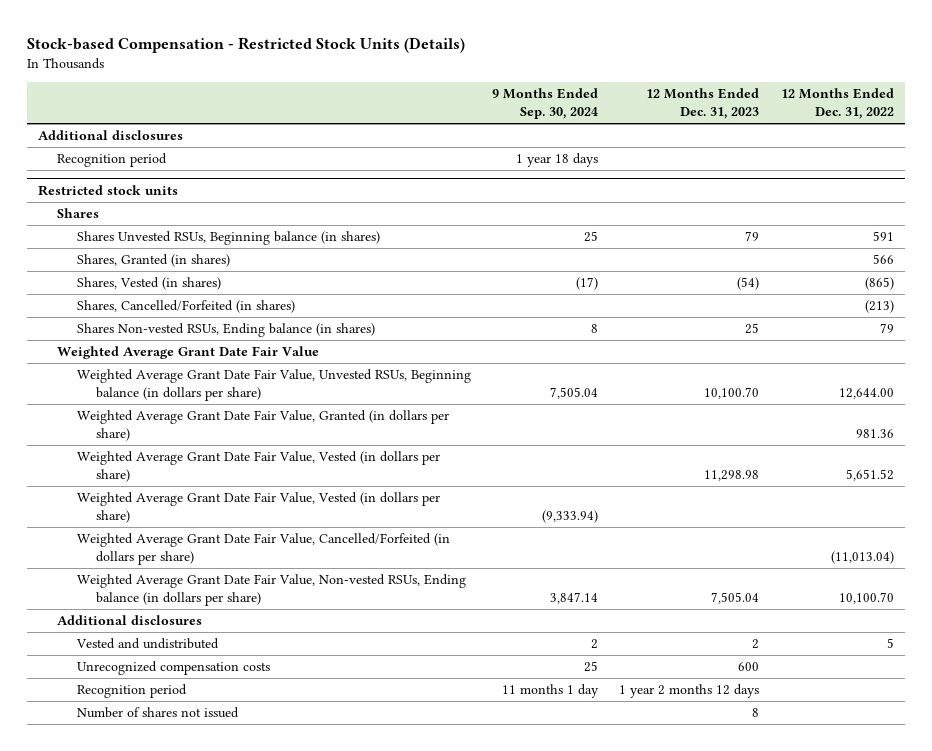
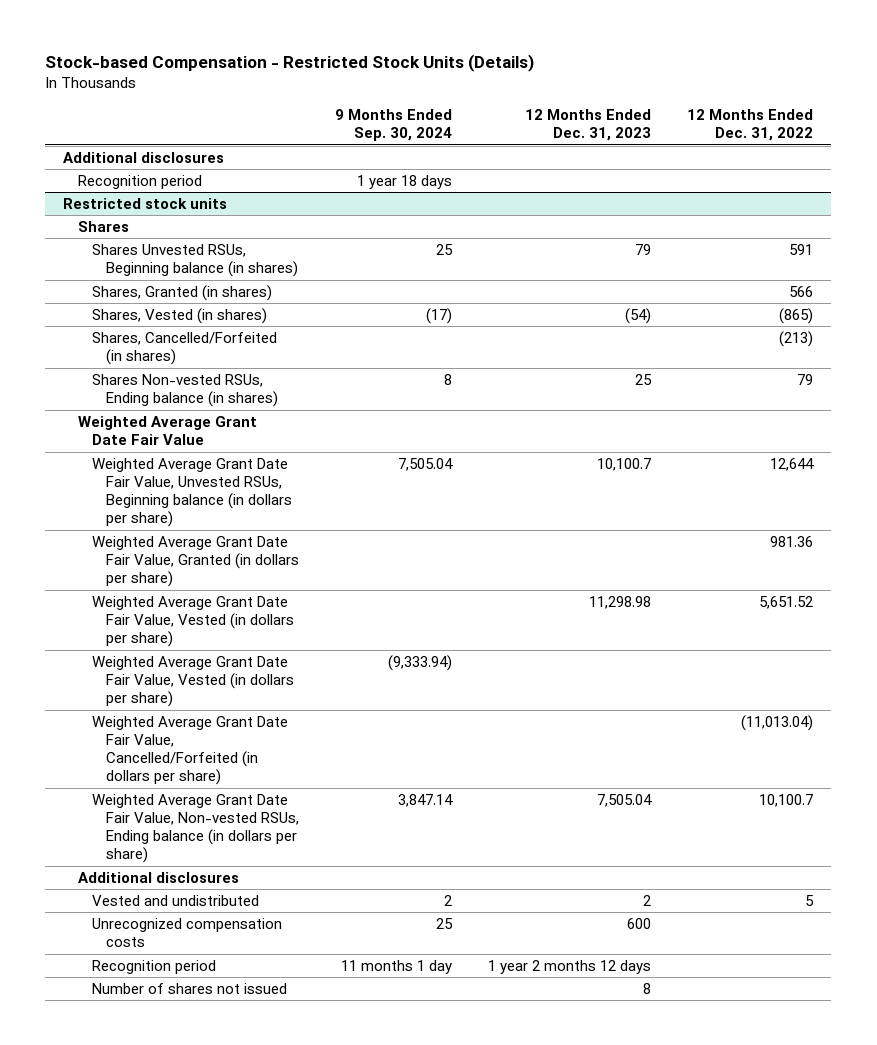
[704,386,760,399] 10,100.70 -> [597,458,652,472] 10,100.7
[838,387,894,399] 12,644.00 -> [770,458,815,472] 12,644
[838,591,894,604] 10,100.70 -> [759,794,814,808] 10,100.7

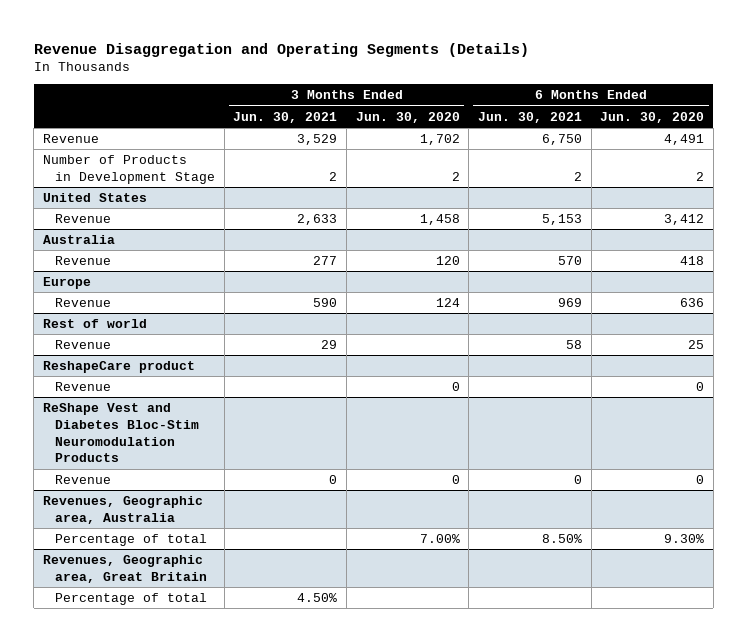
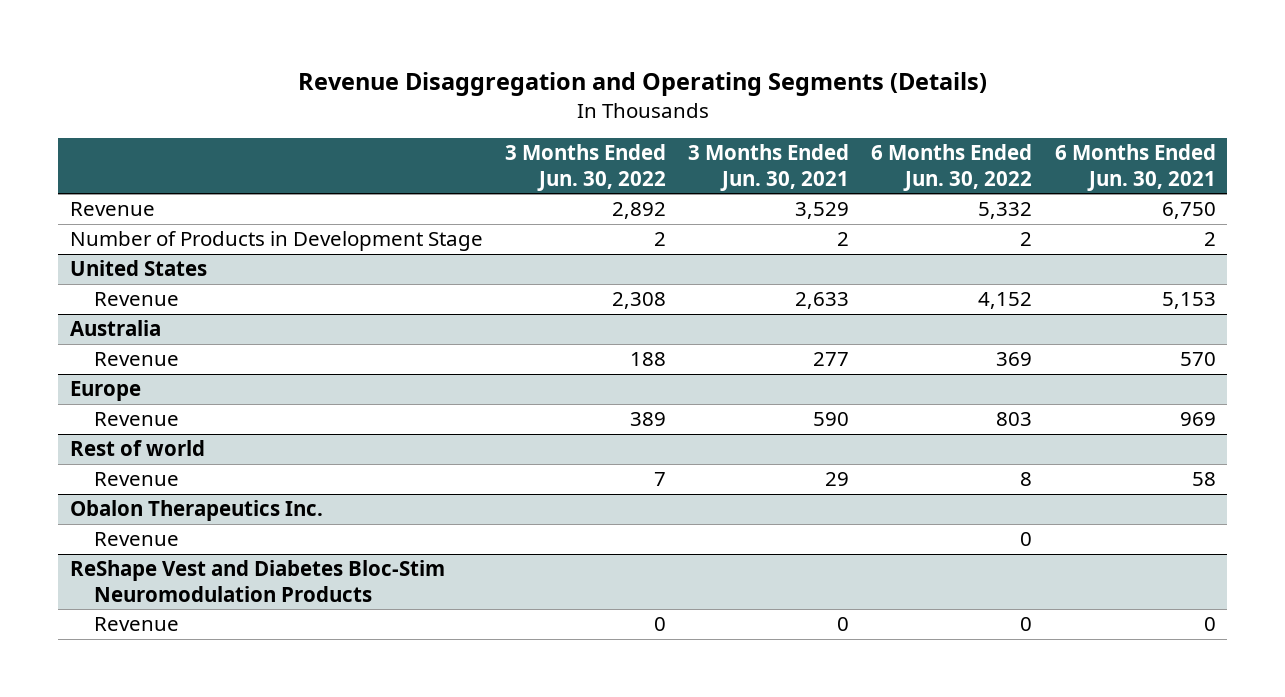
[355,111,460,123] Jun. 30, 2020 -> none
[600,111,705,123] Jun. 30, 2020 -> none
none -> [504,144,666,191] 3 Months Ended Jun. 30, 2022
none -> [871,144,1033,191] 6 Months Ended Jun. 30, 2022
[43,360,196,373] ReshapeCare product -> none
none -> [69,500,323,522] Obalon Therapeutics Inc.
[43,495,204,524] Revenues, Geographic area, Australia -> none
[55,533,208,546] Percentage of total -> none
[43,554,208,583] Revenues, Geographic area, Great Britain -> none
[55,592,208,605] Percentage of total -> none

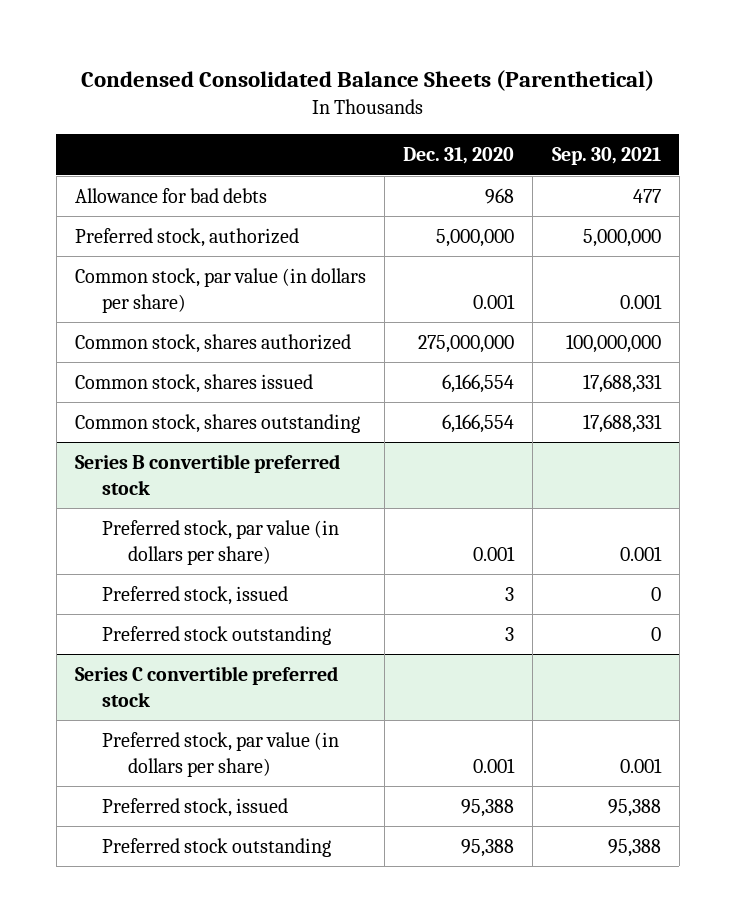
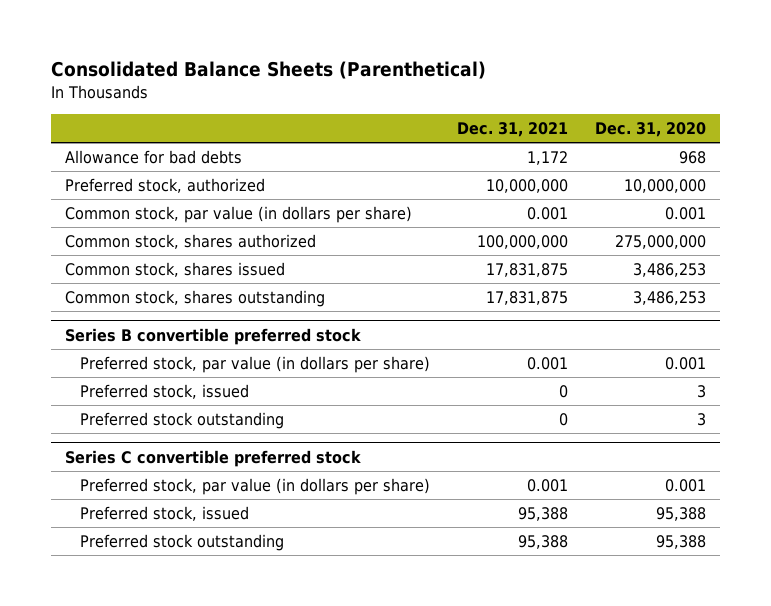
[80,70,654,92] Condensed Consolidated Balance Sheets (Parenthetical) -> [51,61,487,80] Consolidated Balance Sheets (Parenthetical)
[551,147,661,166] Sep. 30, 2021 -> none
none -> [457,121,569,137] Dec. 31, 2021
[436,229,515,248] 5,000,000 -> [624,178,707,193] 10,000,000
[442,374,515,394] 6,166,554 -> [633,262,707,277] 3,486,253
[442,414,515,434] 6,166,554 -> [633,290,707,305] 3,486,253

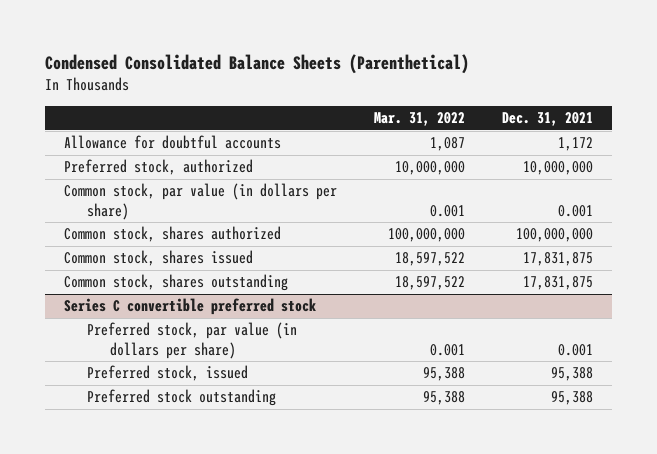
[51,61,487,80] Consolidated Balance Sheets (Parenthetical) -> [45,54,470,75] Condensed Consolidated Balance Sheets (Parenthetical)
[595,121,707,137] Dec. 31, 2020 -> none
none -> [374,112,466,127] Mar. 31, 2022
[65,149,243,164] Allowance for bad debts -> [64,135,282,150] Allowance for doubtful accounts
[65,327,362,345] Series B convertible preferred stock -> none
[79,355,430,373] Preferred stock, par value (in dollars per share) -> none
[79,383,249,399] Preferred stock, issued -> none
[79,411,284,429] Preferred stock outstanding -> none

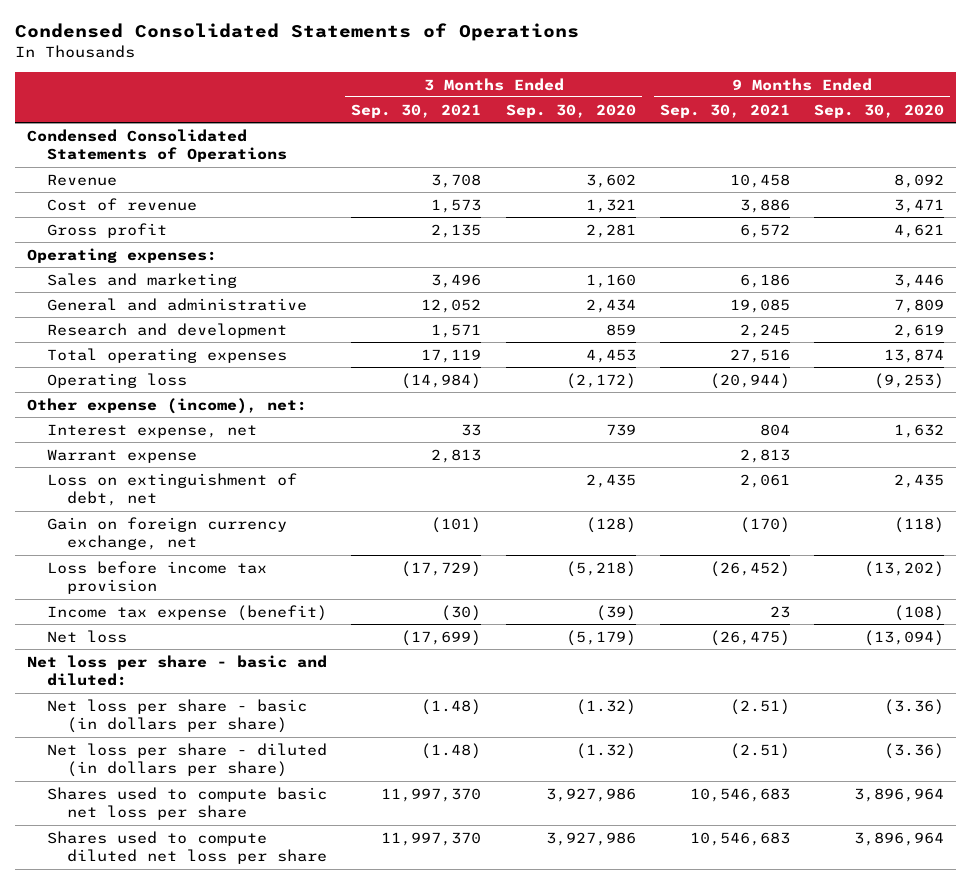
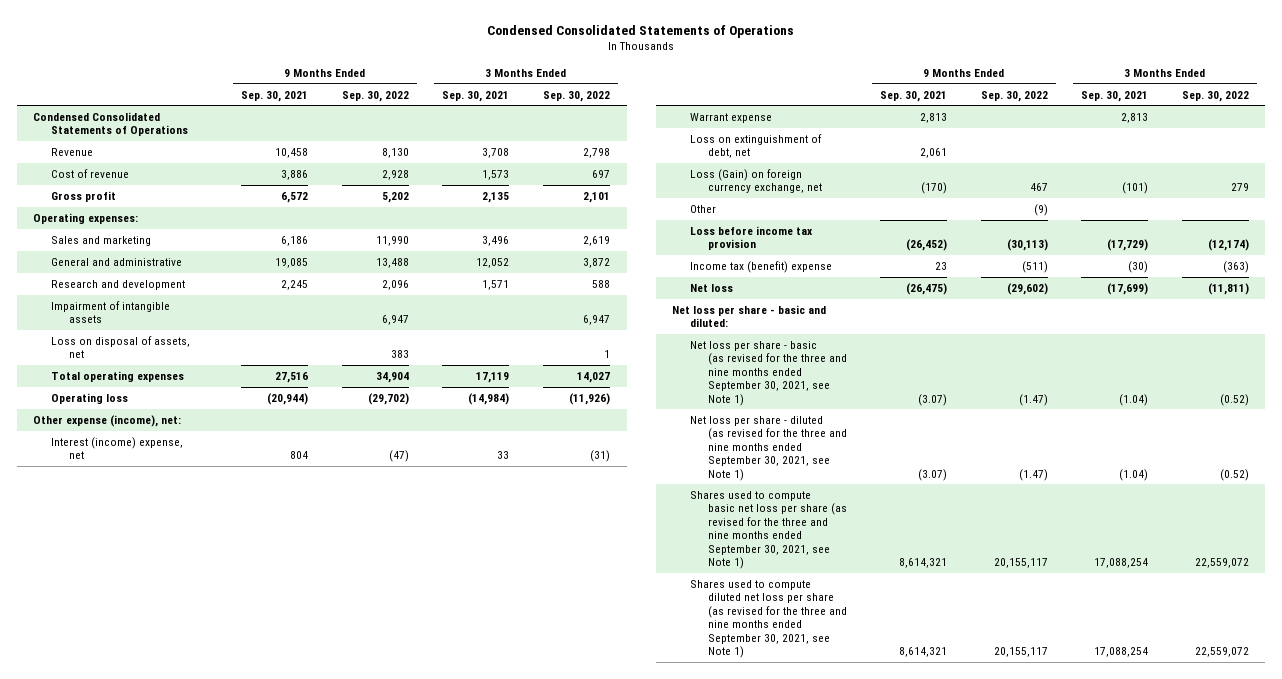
[505,103,636,118] Sep. 30, 2020 -> none
[813,103,944,118] Sep. 30, 2020 -> none
none -> [341,90,409,102] Sep. 30, 2022
none -> [542,90,610,102] Sep. 30, 2022
none -> [51,300,171,324] Impairment of intangible assets
none -> [51,335,191,359] Loss on disposal of assets, net
[46,423,257,438] Interest expense, net -> [51,436,184,460] Interest (income) expense, net
[46,516,287,551] Gain on foreign currency exchange, net -> [689,168,822,194] Loss (Gain) on foreign currency exchange, net
none -> [689,204,716,213] Other
[46,604,327,621] Income tax expense (benefit) -> [689,260,832,273] Income tax (benefit) expense
[46,698,307,734] Net loss per share - basic (in dollars per share) -> [689,340,847,406] Net loss per share - basic (as revised for the three and nine months ended September 30, 2021, see Note 1)
[421,698,482,715] (1.48) -> [1119,393,1149,406] (1.04)
[729,698,790,715] (2.51) -> [918,393,948,406] (3.07)
[46,742,327,778] Net loss per share - diluted (in dollars per share) -> [689,415,847,481] Net loss per share - diluted (as revised for the three and nine months ended September 30, 2021, see Note 1)
[421,742,482,759] (1.48) -> [1119,468,1149,481] (1.04)
[729,742,790,759] (2.51) -> [918,468,948,481] (3.07)
[46,786,327,821] Shares used to compute basic net loss per share -> [689,490,847,570] Shares used to compute basic net loss per share (as revised for the three and nine months ended September 30, 2021, see Note 1)
[381,787,482,802] 11,997,370 -> [1094,558,1149,569] 17,088,254
[689,787,790,802] 10,546,683 -> [899,558,948,569] 8,614,321
[46,830,328,865] Shares used to compute diluted net loss per share -> [689,579,847,659] Shares used to compute diluted net loss per share (as revised for the three and nine months ended September 30, 2021, see Note 1)
[381,831,482,846] 11,997,370 -> [1094,647,1149,658] 17,088,254
[689,831,790,846] 10,546,683 -> [899,647,948,658] 8,614,321

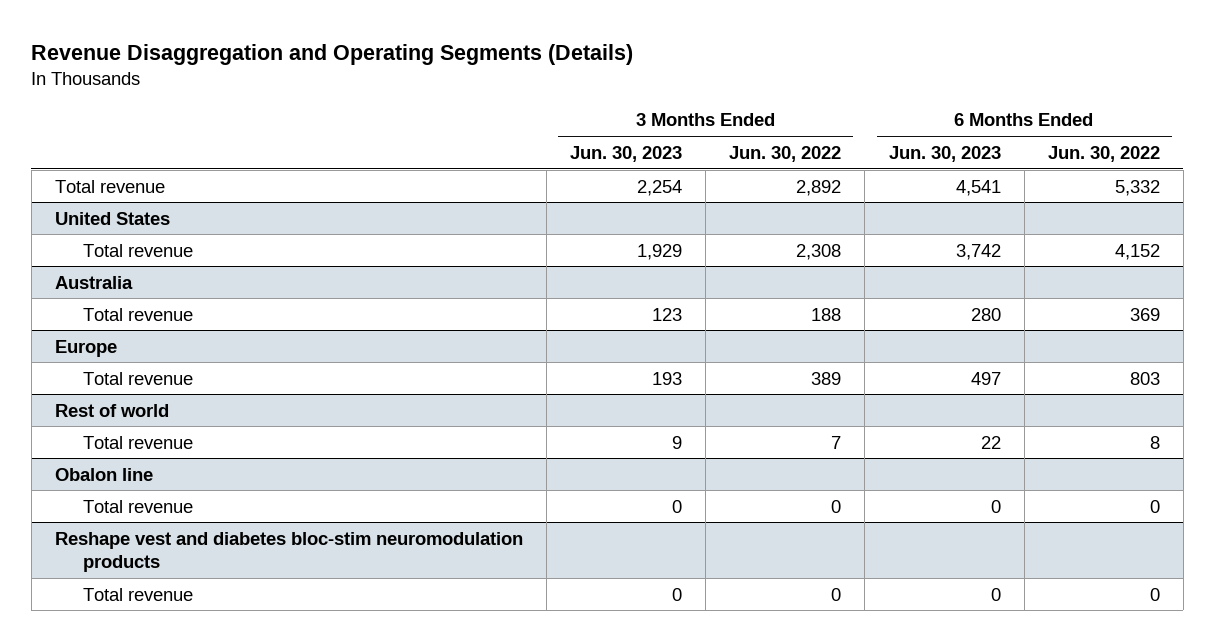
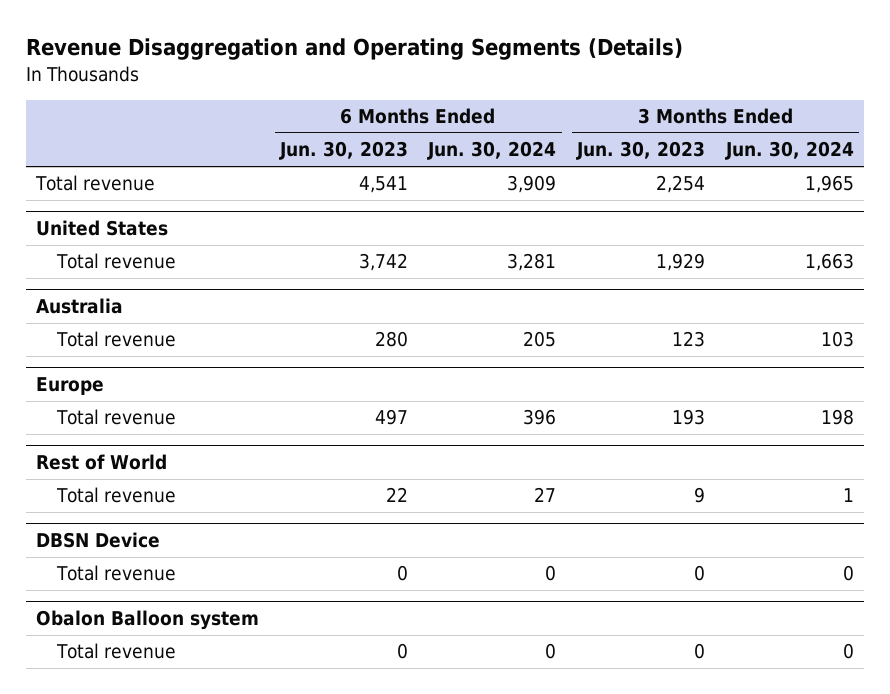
[729,145,842,162] Jun. 30, 2022 -> none
[1047,145,1160,162] Jun. 30, 2022 -> none
none -> [427,141,557,161] Jun. 30, 2024
none -> [725,141,855,161] Jun. 30, 2024
[54,403,169,417] Rest of world -> [35,454,167,471] Rest of World
[54,467,153,481] Obalon line -> none
none -> [35,532,160,549] DBSN Device
[54,531,523,572] Reshape vest and diabetes bloc-stim neuromodulation products -> none
none -> [35,610,259,631] Obalon Balloon system

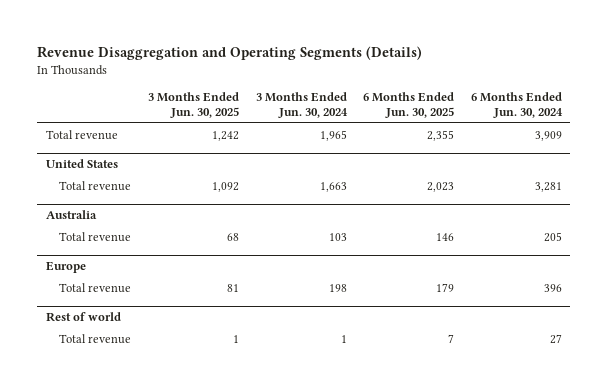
[278,141,408,161] Jun. 30, 2023 -> none
[576,141,706,161] Jun. 30, 2023 -> none
none -> [147,92,239,119] 3 Months Ended Jun. 30, 2025
none -> [363,92,455,119] 6 Months Ended Jun. 30, 2025
[35,454,167,471] Rest of World -> [45,312,121,323] Rest of world
[35,532,160,549] DBSN Device -> none
[55,565,176,582] Total revenue -> none
[35,610,259,631] Obalon Balloon system -> none
[55,643,176,660] Total revenue -> none

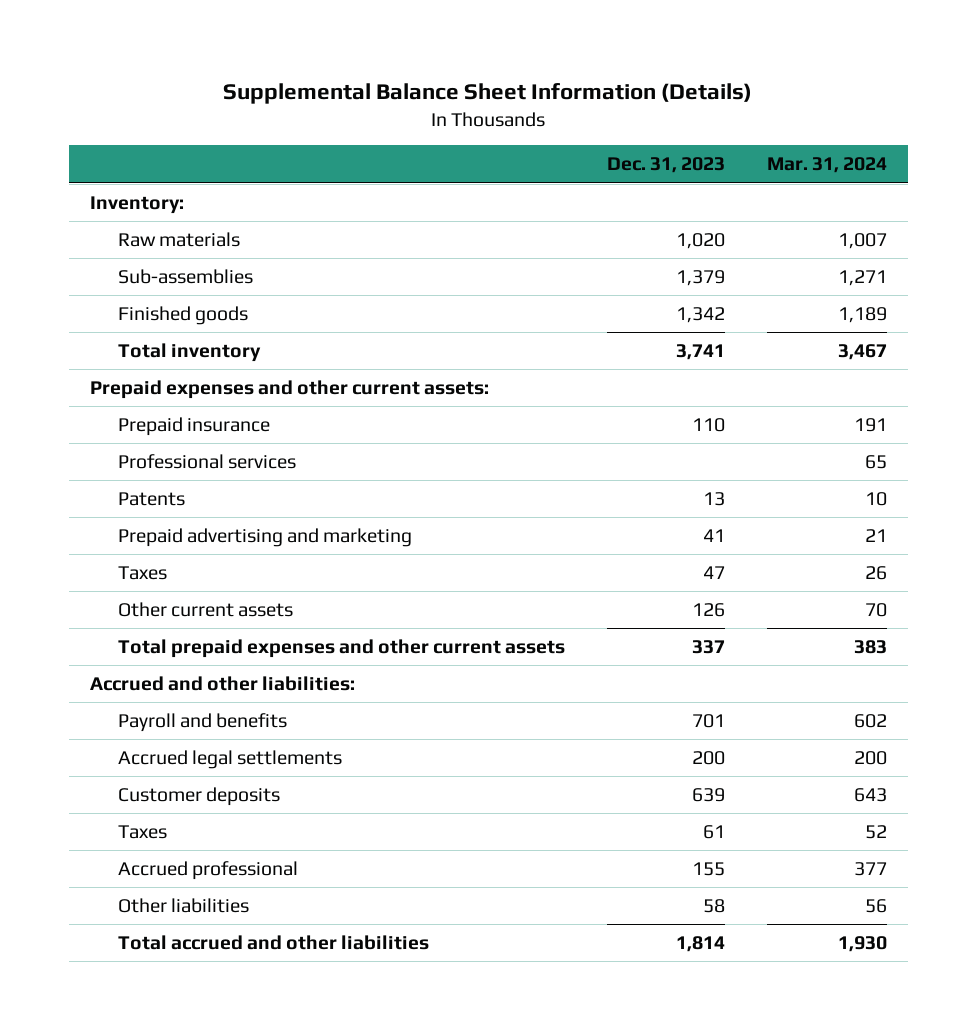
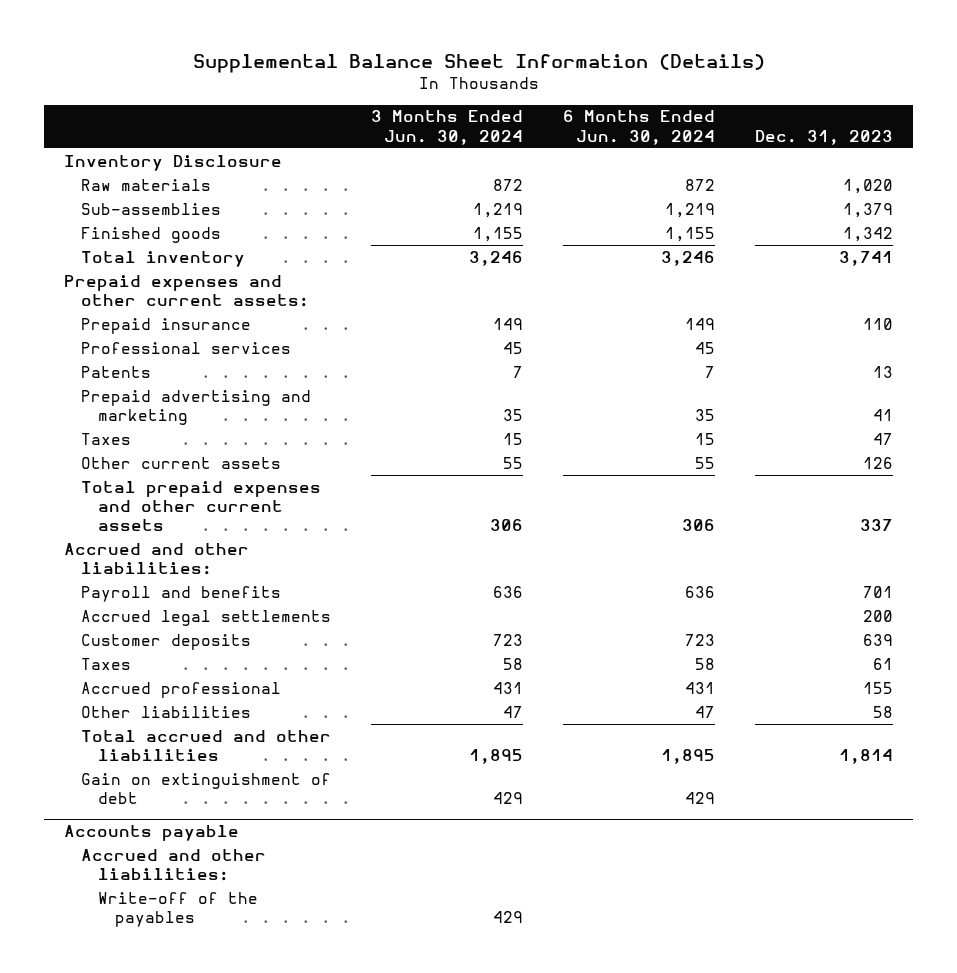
[767,157,888,174] Mar. 31, 2024 -> none
none -> [370,110,523,145] 3 Months Ended Jun. 30, 2024
none -> [563,110,716,145] 6 Months Ended Jun. 30, 2024
[89,196,184,215] Inventory: -> [64,154,283,171] Inventory Disclosure
none -> [80,772,331,805] Gain on extinguishment of debt
none -> [64,825,240,842] Accounts payable
none -> [80,848,266,882] Accrued and other liabilities:
none -> [97,891,258,928] Write-off of the payables

